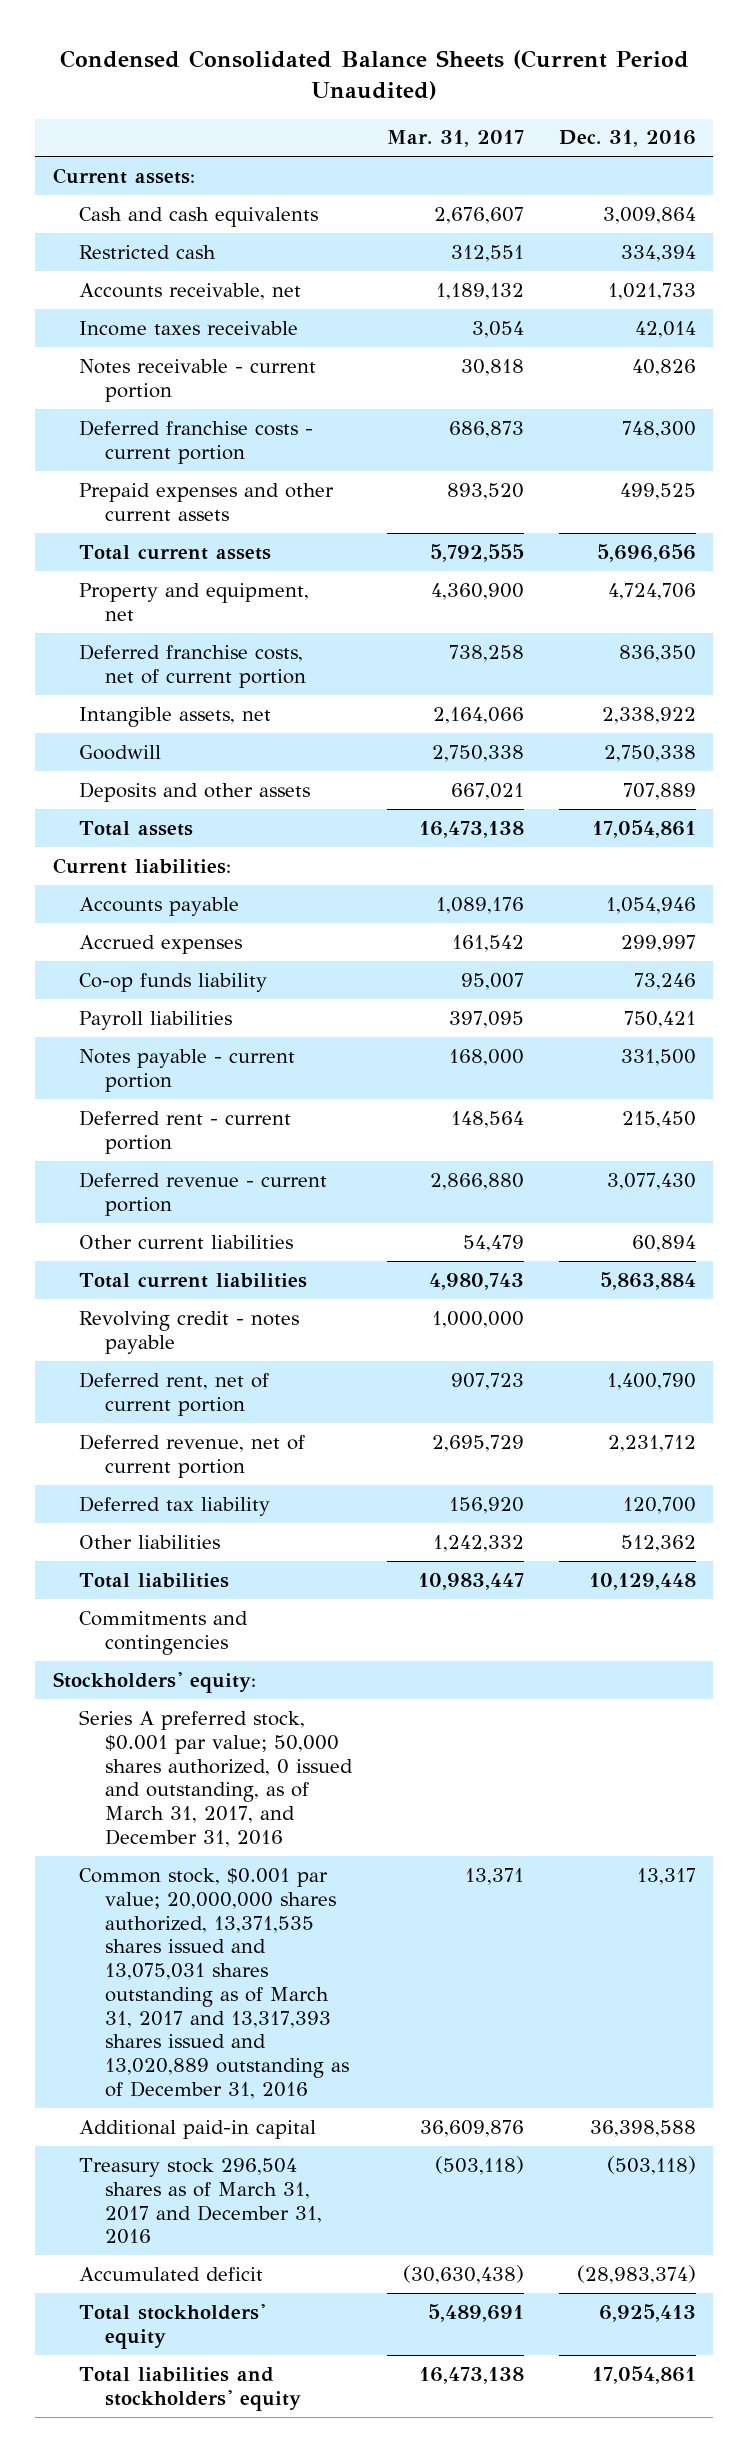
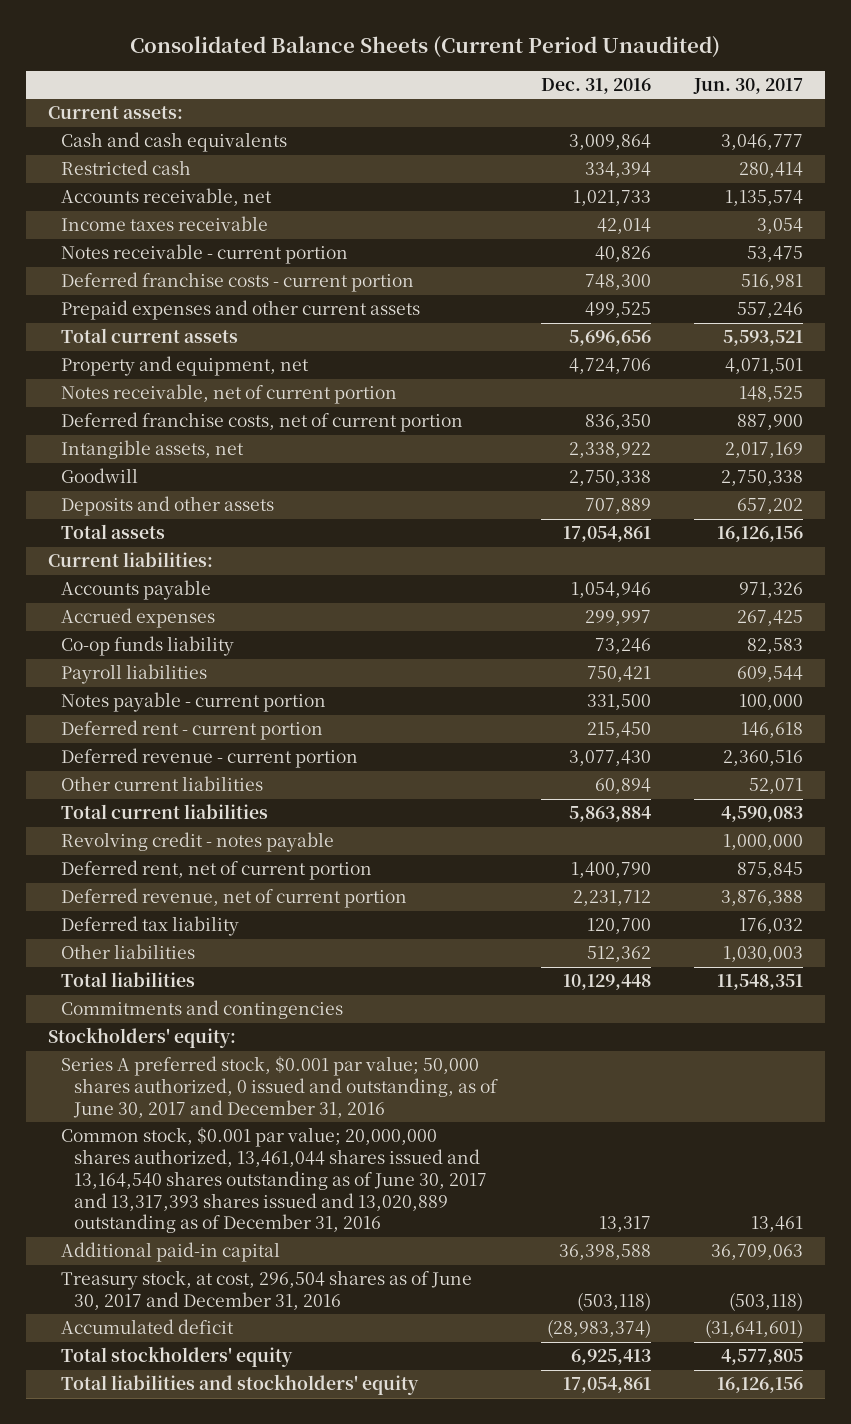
[60,49,690,101] Condensed Consolidated Balance Sheets (Current Period Unaudited) -> [130,36,721,59] Consolidated Balance Sheets (Current Period Unaudited)
[386,130,524,148] Mar. 31, 2017 -> none
none -> [693,78,804,95] Jun. 30, 2017
none -> [60,384,397,405] Notes receivable, net of current portion
[78,1709,353,1847] Series A preferred stock, $0.001 par value; 50,000 shares authorized, 0 issued and outstanding, as of March 31, 2017, and December 31, 2016 -> [60,1056,498,1118] Series A preferred stock, $0.001 par value; 50,000 shares authorized, 0 issued and outstanding, as of June 30, 2017 and December 31, 2016
[78,1867,349,2100] Common stock, $0.001 par value; 20,000,000 shares authorized, 13,371,535 shares issued and 13,075,031 shares outstanding as of March 31, 2017 and 13,317,393 shares issued and 13,020,889 outstanding as of December 31, 2016 -> [60,1127,487,1234] Common stock, $0.001 par value; 20,000,000 shares authorized, 13,461,044 shares issued and 13,164,540 shares outstanding as of June 30, 2017 and 13,317,393 shares issued and 13,020,889 outstanding as of December 31, 2016
[78,2157,322,2245] Treasury stock 296,504 shares as of March 31, 2017 and December 31, 2016 -> [60,1270,472,1311] Treasury stock, at cost, 296,504 shares as of June 30, 2017 and December 31, 2016

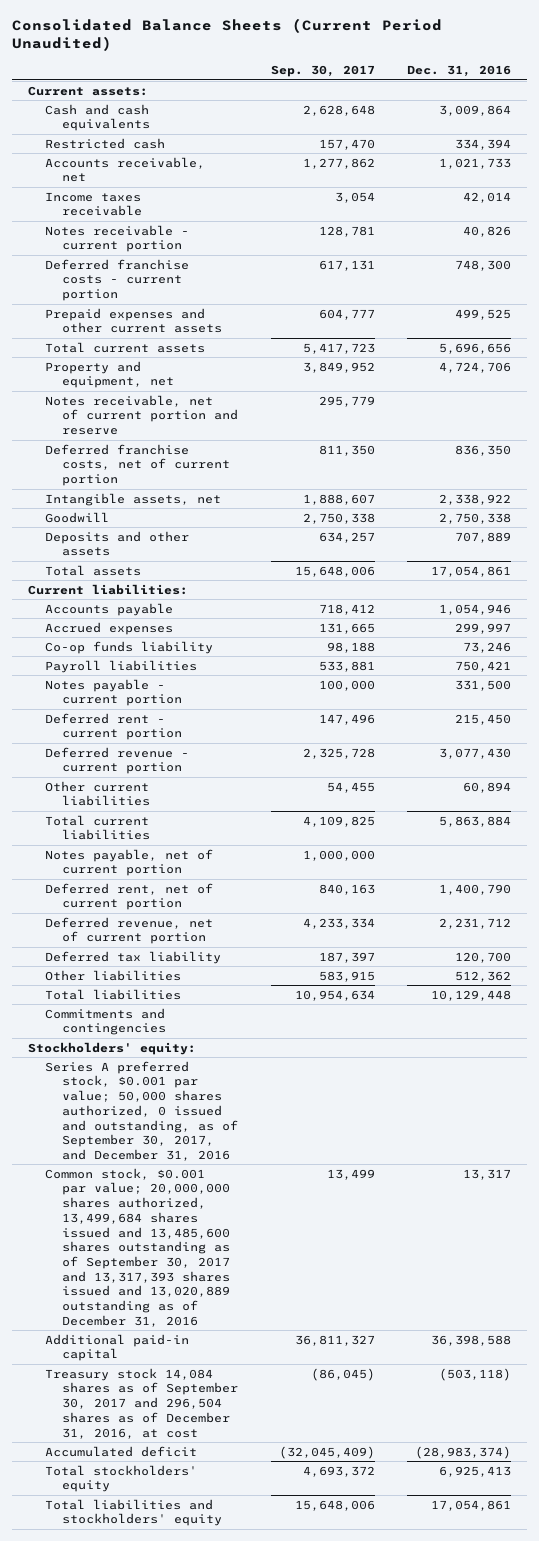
[693,78,804,95] Jun. 30, 2017 -> none
none -> [270,64,375,77] Sep. 30, 2017
[60,384,397,405] Notes receivable, net of current portion -> [45,394,239,436] Notes receivable, net of current portion and reserve
[60,832,334,853] Revolving credit - notes payable -> [45,848,214,877] Notes payable, net of current portion
[60,1056,498,1118] Series A preferred stock, $0.001 par value; 50,000 shares authorized, 0 issued and outstanding, as of June 30, 2017 and December 31, 2016 -> [45,1060,239,1161] Series A preferred stock, $0.001 par value; 50,000 shares authorized, 0 issued and outstanding, as of September 30, 2017, and December 31, 2016
[60,1127,487,1234] Common stock, $0.001 par value; 20,000,000 shares authorized, 13,461,044 shares issued and 13,164,540 shares outstanding as of June 30, 2017 and 13,317,393 shares issued and 13,020,889 outstanding as of December 31, 2016 -> [45,1167,231,1327] Common stock, $0.001 par value; 20,000,000 shares authorized, 13,499,684 shares issued and 13,485,600 shares outstanding as of September 30, 2017 and 13,317,393 shares issued and 13,020,889 outstanding as of December 31, 2016
[60,1270,472,1311] Treasury stock, at cost, 296,504 shares as of June 30, 2017 and December 31, 2016 -> [45,1367,239,1439] Treasury stock 14,084 shares as of September 30, 2017 and 296,504 shares as of December 31, 2016, at cost

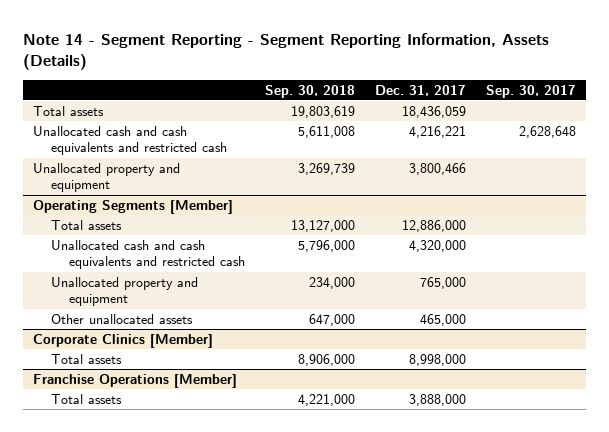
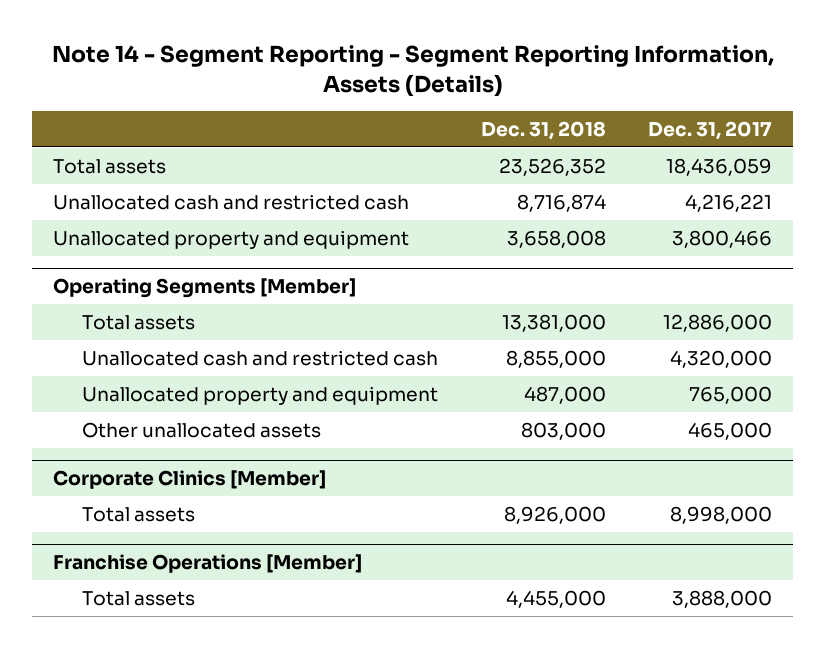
[264,84,355,98] Sep. 30, 2018 -> none
[485,84,576,98] Sep. 30, 2017 -> none
none -> [480,120,606,140] Dec. 31, 2018
[33,125,228,156] Unallocated cash and cash equivalents and restricted cash -> [53,194,410,211] Unallocated cash and restricted cash
[51,239,246,270] Unallocated cash and cash equivalents and restricted cash -> [82,350,439,367] Unallocated cash and restricted cash

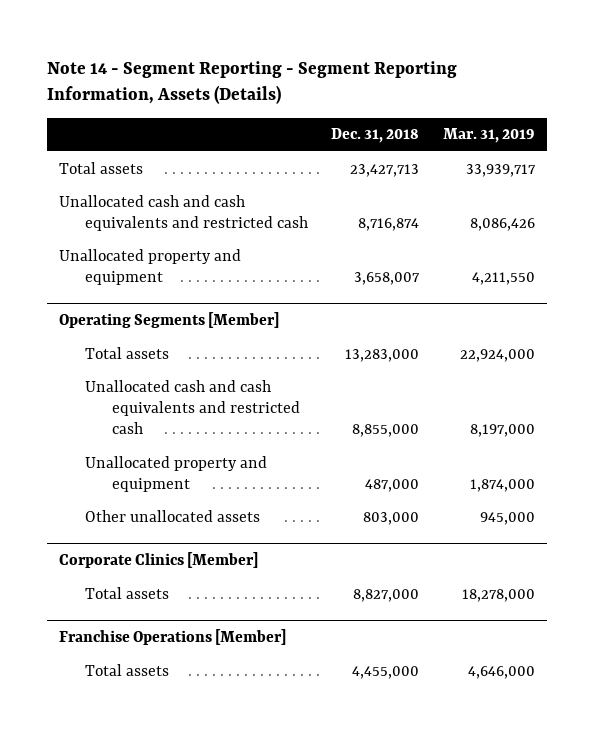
[648,120,773,140] Dec. 31, 2017 -> none
none -> [442,128,535,144] Mar. 31, 2019
[498,158,606,177] 23,526,352 -> [350,163,420,177] 23,427,713
[53,194,410,211] Unallocated cash and restricted cash -> [58,194,309,231] Unallocated cash and cash equivalents and restricted cash
[506,230,606,249] 3,658,008 -> [354,271,421,285] 3,658,007
[501,314,606,333] 13,381,000 -> [345,348,420,362] 13,283,000
[82,350,439,367] Unallocated cash and restricted cash -> [85,379,300,434] Unallocated cash and cash equivalents and restricted cash
[503,506,606,525] 8,926,000 -> [353,588,420,602] 8,827,000

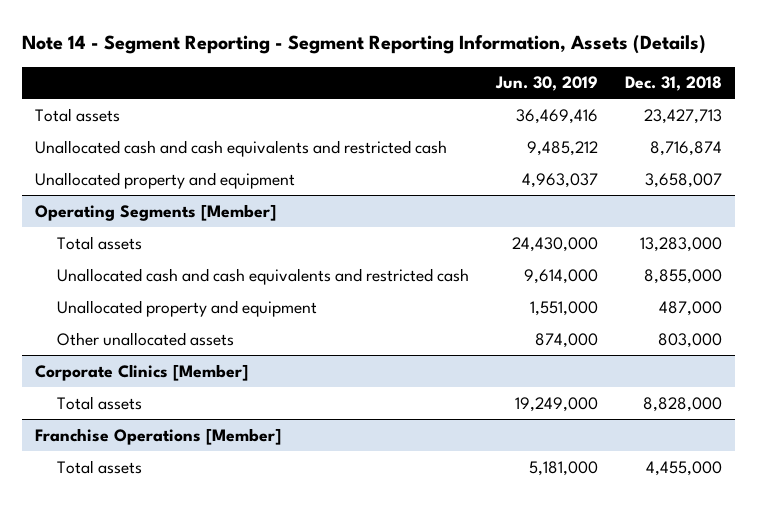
[442,128,535,144] Mar. 31, 2019 -> none
none -> [494,76,598,92] Jun. 30, 2019
[353,588,420,602] 8,827,000 -> [642,396,722,412] 8,828,000

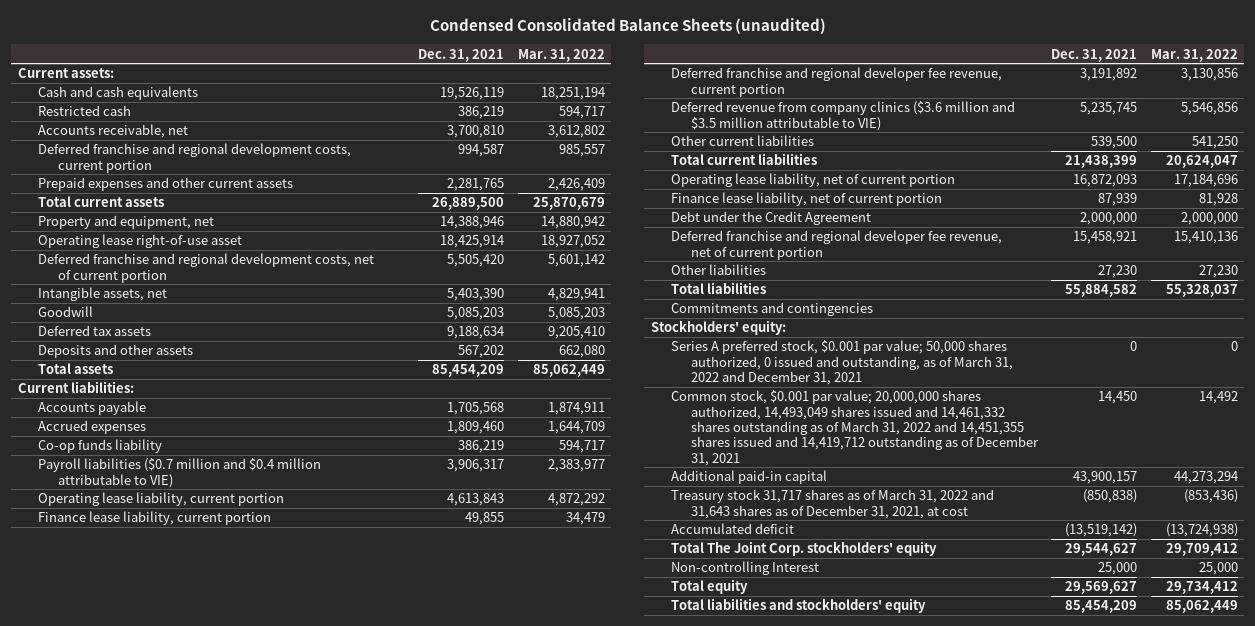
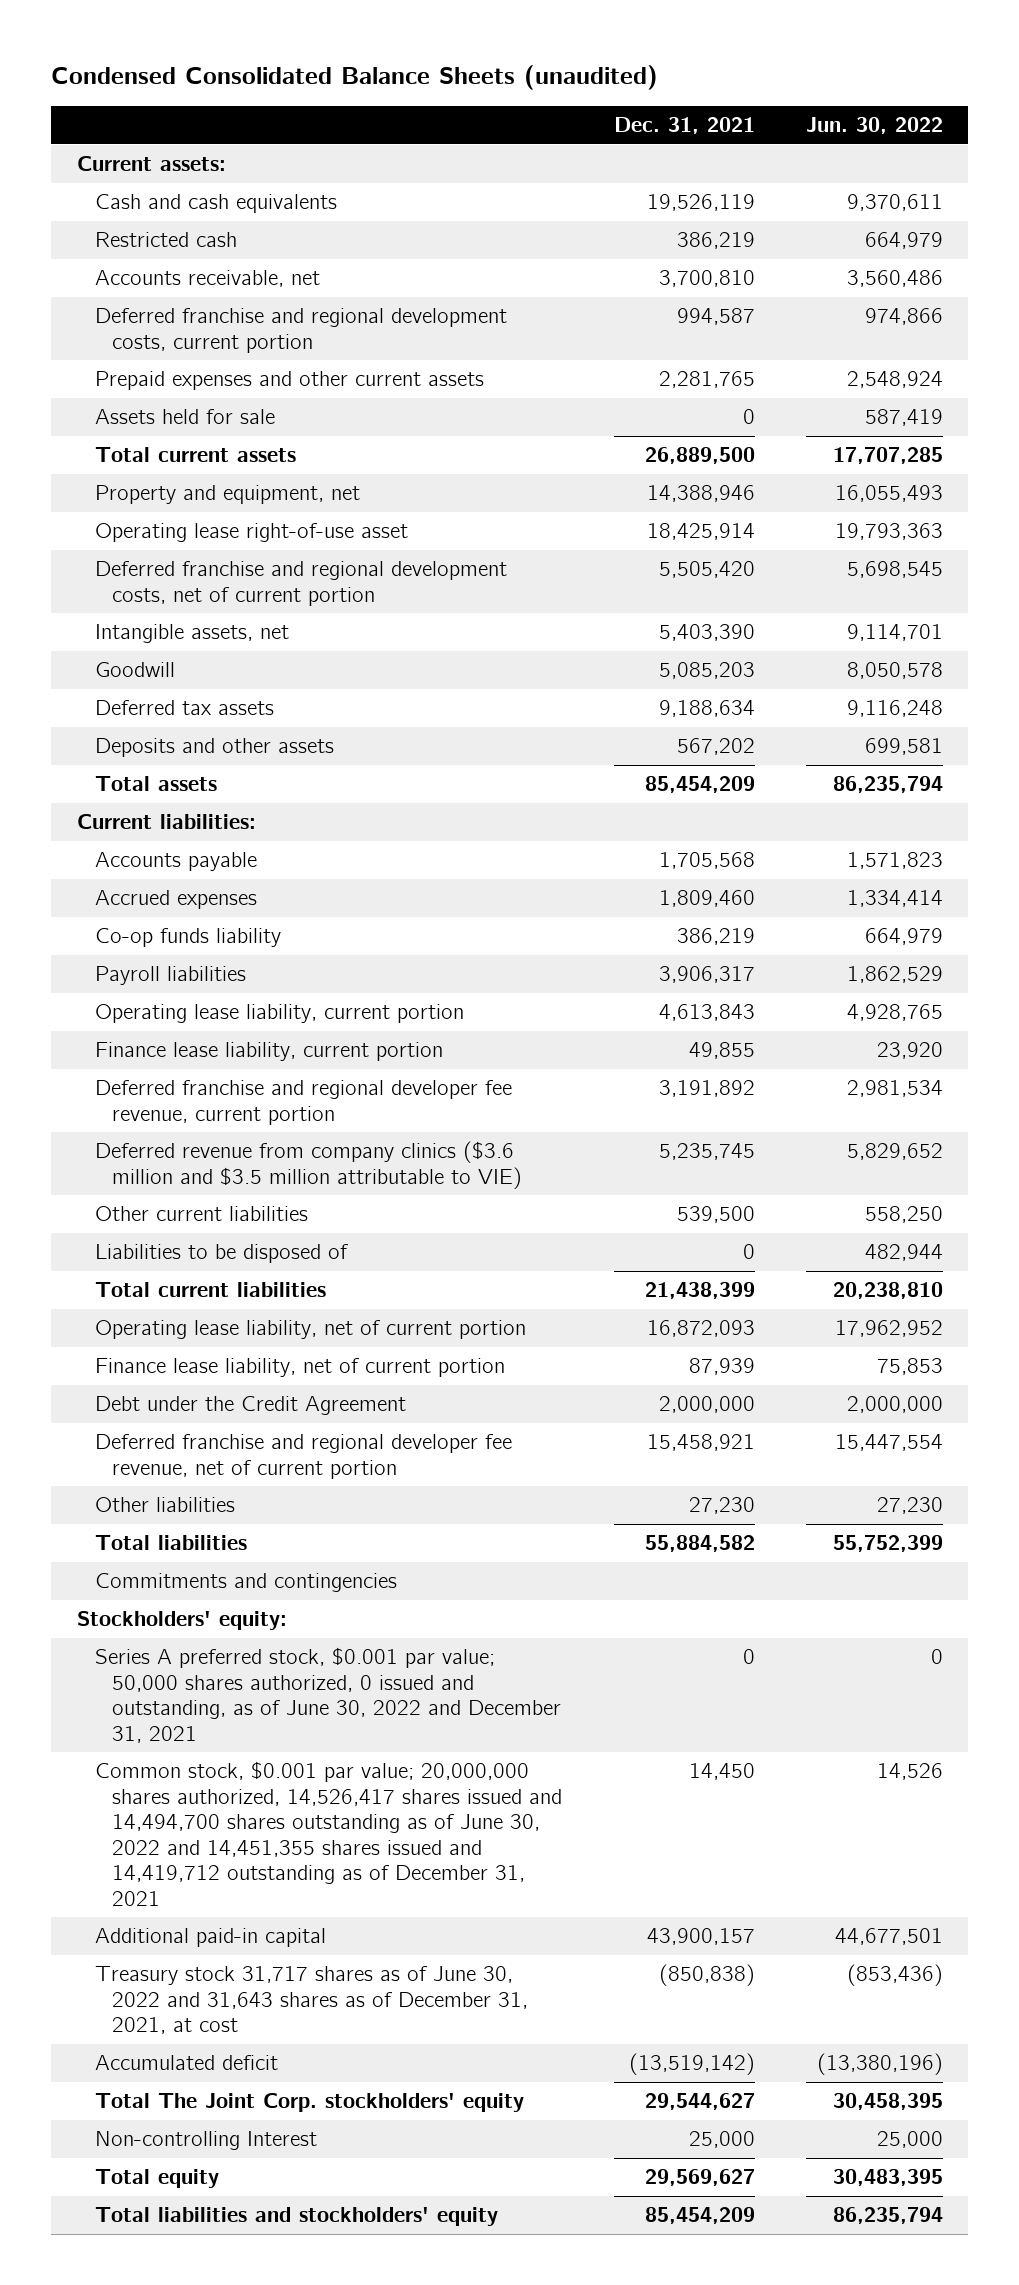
[517,48,605,62] Mar. 31, 2022 -> none
none -> [805,117,943,135] Jun. 30, 2022
none -> [94,409,275,425] Assets held for sale
[37,458,321,488] Payroll liabilities ($0.7 million and $0.4 million attributable to VIE) -> [94,966,246,986] Payroll liabilities
none -> [94,1244,348,1264] Liabilities to be disposed of
[670,340,1014,385] Series A preferred stock, $0.001 par value; 50,000 shares authorized, 0 issued and outstanding, as of March 31, 2022 and December 31, 2021 -> [94,1647,562,1743] Series A preferred stock, $0.001 par value; 50,000 shares authorized, 0 issued and outstanding, as of June 30, 2022 and December 31, 2021
[670,390,1040,466] Common stock, $0.001 par value; 20,000,000 shares authorized, 14,493,049 shares issued and 14,461,332 shares outstanding as of March 31, 2022 and 14,451,355 shares issued and 14,419,712 outstanding as of December 31, 2021 -> [94,1761,563,1906] Common stock, $0.001 par value; 20,000,000 shares authorized, 14,526,417 shares issued and 14,494,700 shares outstanding as of June 30, 2022 and 14,451,355 shares issued and 14,419,712 outstanding as of December 31, 2021
[670,489,994,519] Treasury stock 31,717 shares as of March 31, 2022 and 31,643 shares as of December 31, 2021, at cost -> [94,1966,529,2035] Treasury stock 31,717 shares as of June 30, 2022 and 31,643 shares as of December 31, 2021, at cost

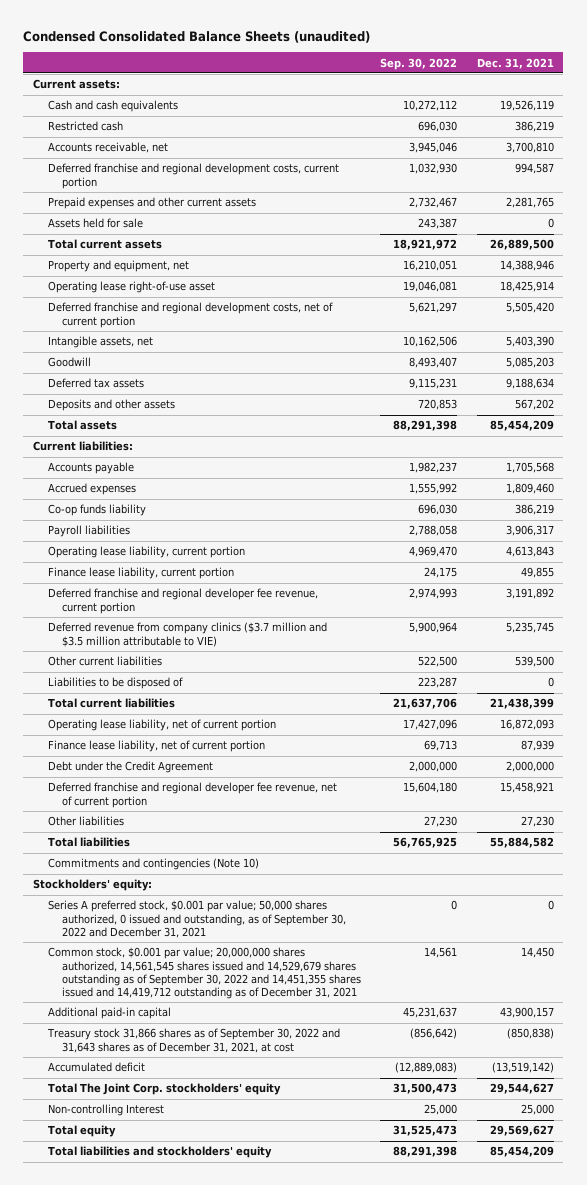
[805,117,943,135] Jun. 30, 2022 -> none
none -> [380,57,458,70] Sep. 30, 2022
[94,1141,523,1189] Deferred revenue from company clinics ($3.6 million and $3.5 million attributable to VIE) -> [47,622,327,647] Deferred revenue from company clinics ($3.7 million and $3.5 million attributable to VIE)
[94,1573,397,1593] Commitments and contingencies -> [47,858,259,871] Commitments and contingencies (Note 10)
[94,1647,562,1743] Series A preferred stock, $0.001 par value; 50,000 shares authorized, 0 issued and outstanding, as of June 30, 2022 and December 31, 2021 -> [47,900,347,938] Series A preferred stock, $0.001 par value; 50,000 shares authorized, 0 issued and outstanding, as of September 30, 2022 and December 31, 2021
[94,1761,563,1906] Common stock, $0.001 par value; 20,000,000 shares authorized, 14,526,417 shares issued and 14,494,700 shares outstanding as of June 30, 2022 and 14,451,355 shares issued and 14,419,712 outstanding as of December 31, 2021 -> [47,947,362,999] Common stock, $0.001 par value; 20,000,000 shares authorized, 14,561,545 shares issued and 14,529,679 shares outstanding as of September 30, 2022 and 14,451,355 shares issued and 14,419,712 outstanding as of December 31, 2021
[94,1966,529,2035] Treasury stock 31,717 shares as of June 30, 2022 and 31,643 shares as of December 31, 2021, at cost -> [46,1028,340,1053] Treasury stock 31,866 shares as of September 30, 2022 and 31,643 shares as of December 31, 2021, at cost

